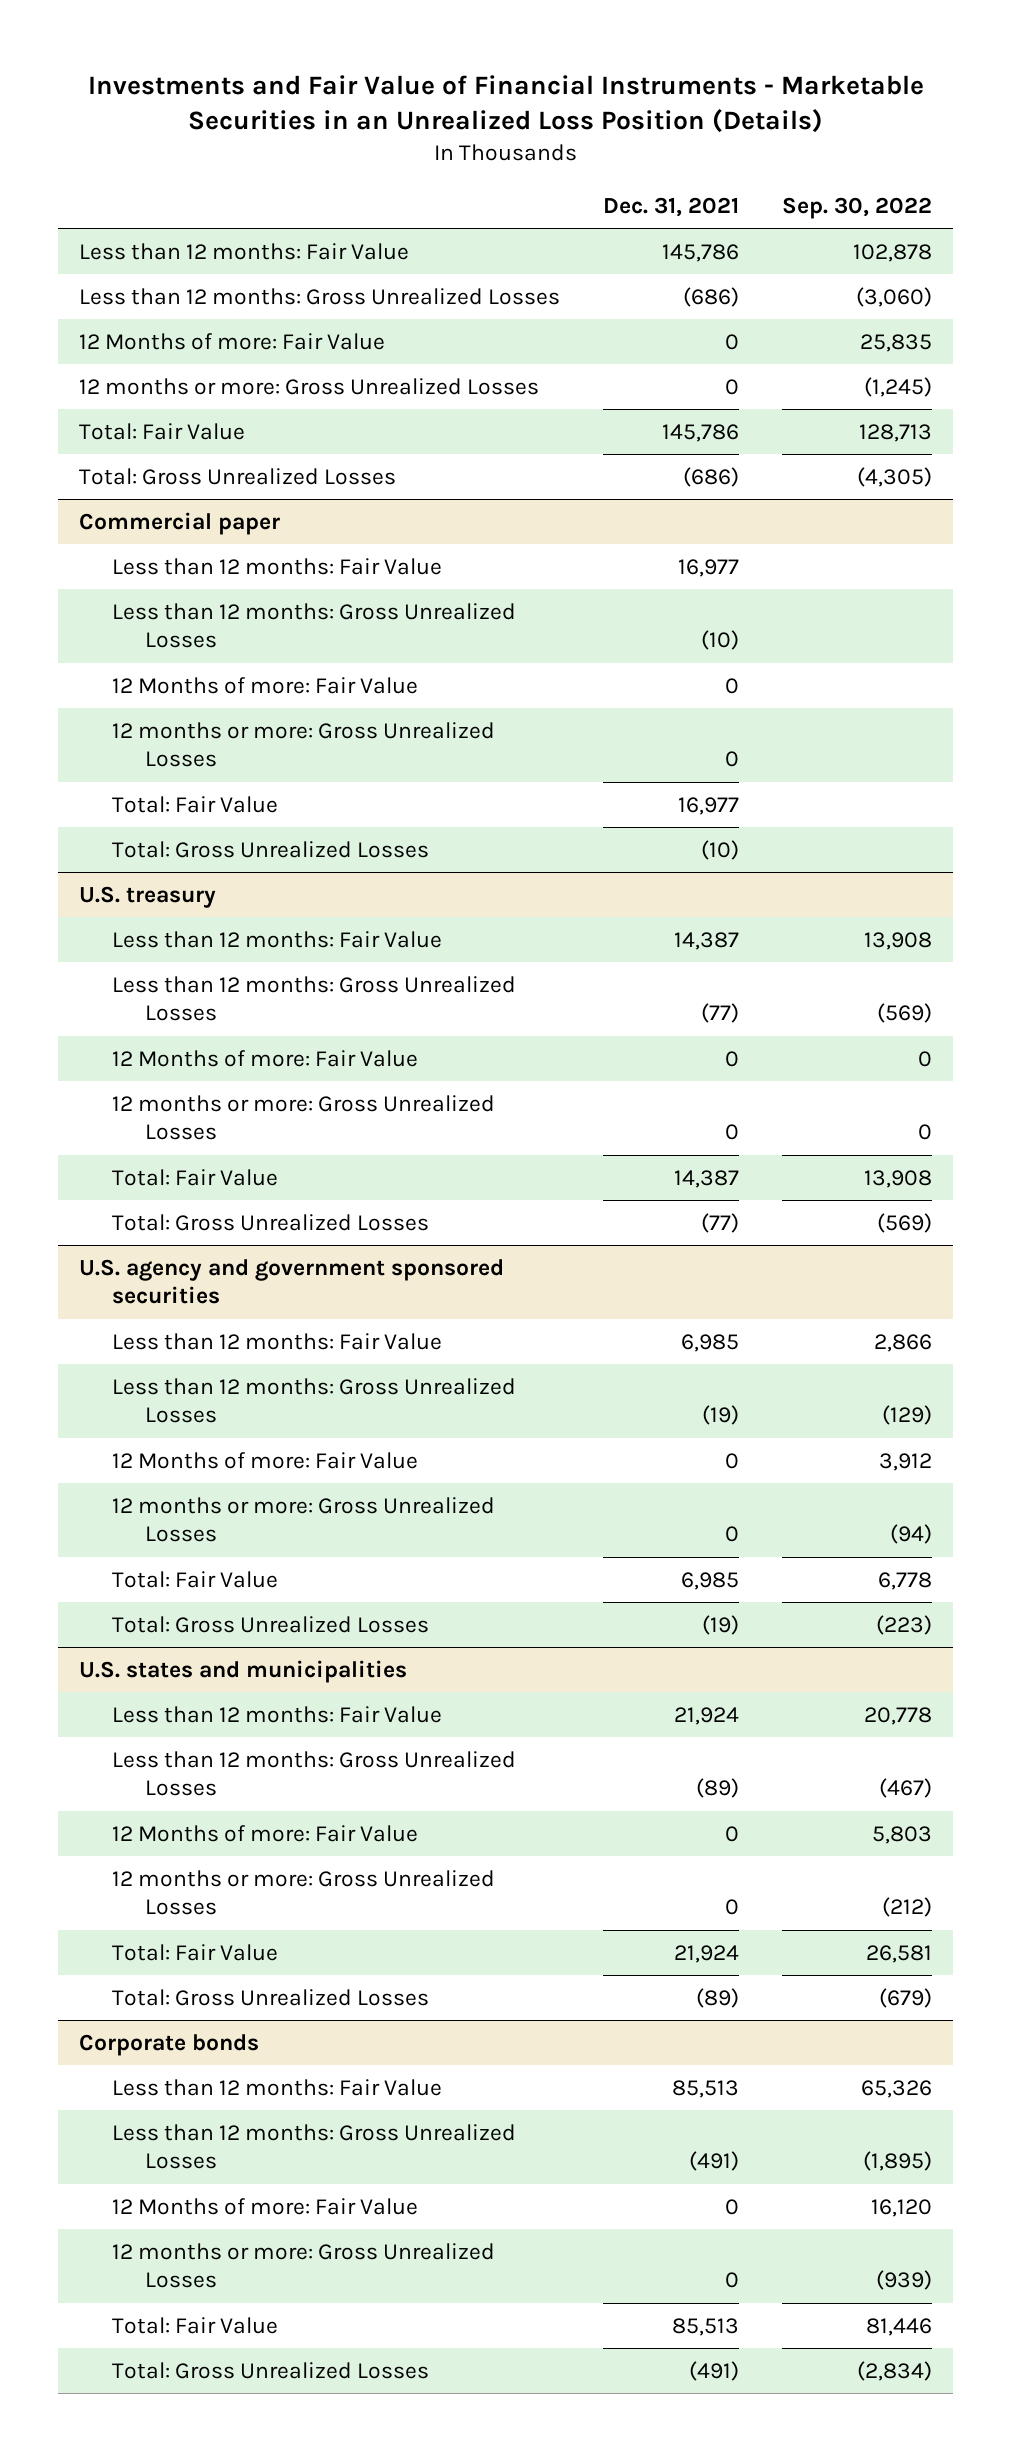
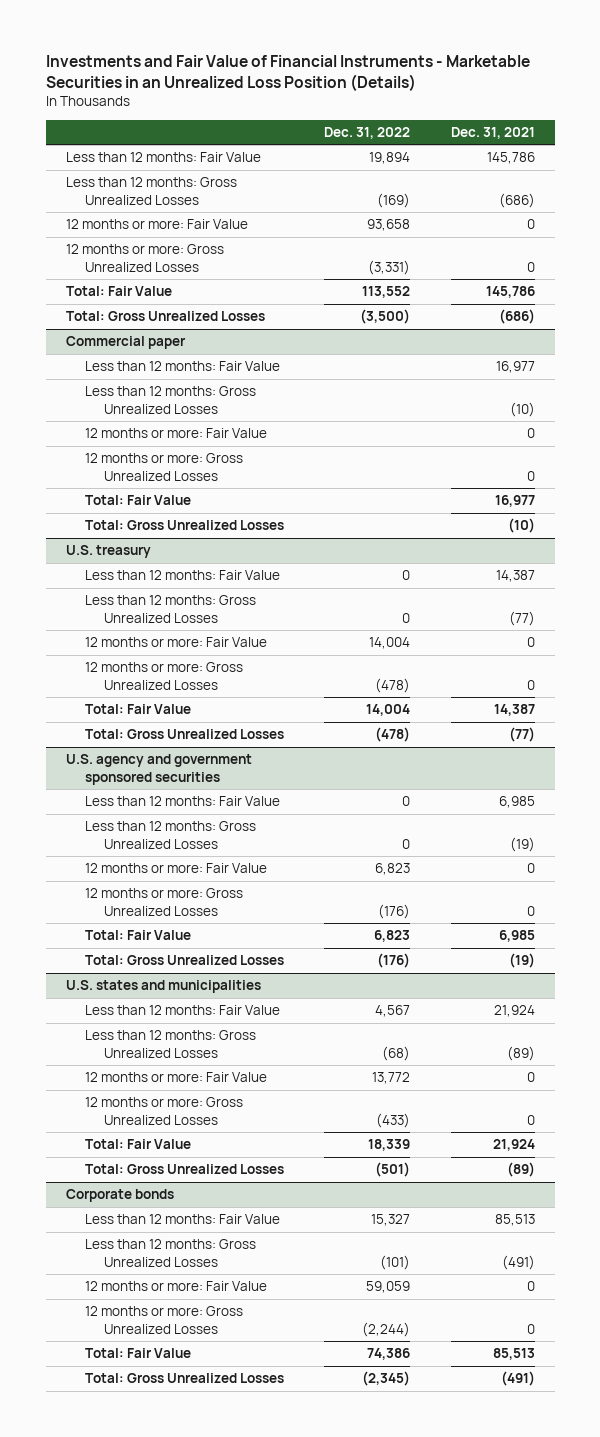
[781,196,932,219] Sep. 30, 2022 -> none
none -> [324,126,411,139] Dec. 31, 2022
[79,332,386,350] 12 Months of more: Fair Value -> [65,219,248,230] 12 months or more: Fair Value
[112,676,419,694] 12 Months of more: Fair Value -> [84,428,267,439] 12 months or more: Fair Value
[112,1049,419,1067] 12 Months of more: Fair Value -> [84,637,267,648] 12 months or more: Fair Value
[112,1451,419,1469] 12 Months of more: Fair Value -> [84,863,267,874] 12 months or more: Fair Value
[112,1824,419,1842] 12 Months of more: Fair Value -> [84,1072,267,1083] 12 months or more: Fair Value
[112,2197,419,2215] 12 Months of more: Fair Value -> [84,1281,267,1292] 12 months or more: Fair Value

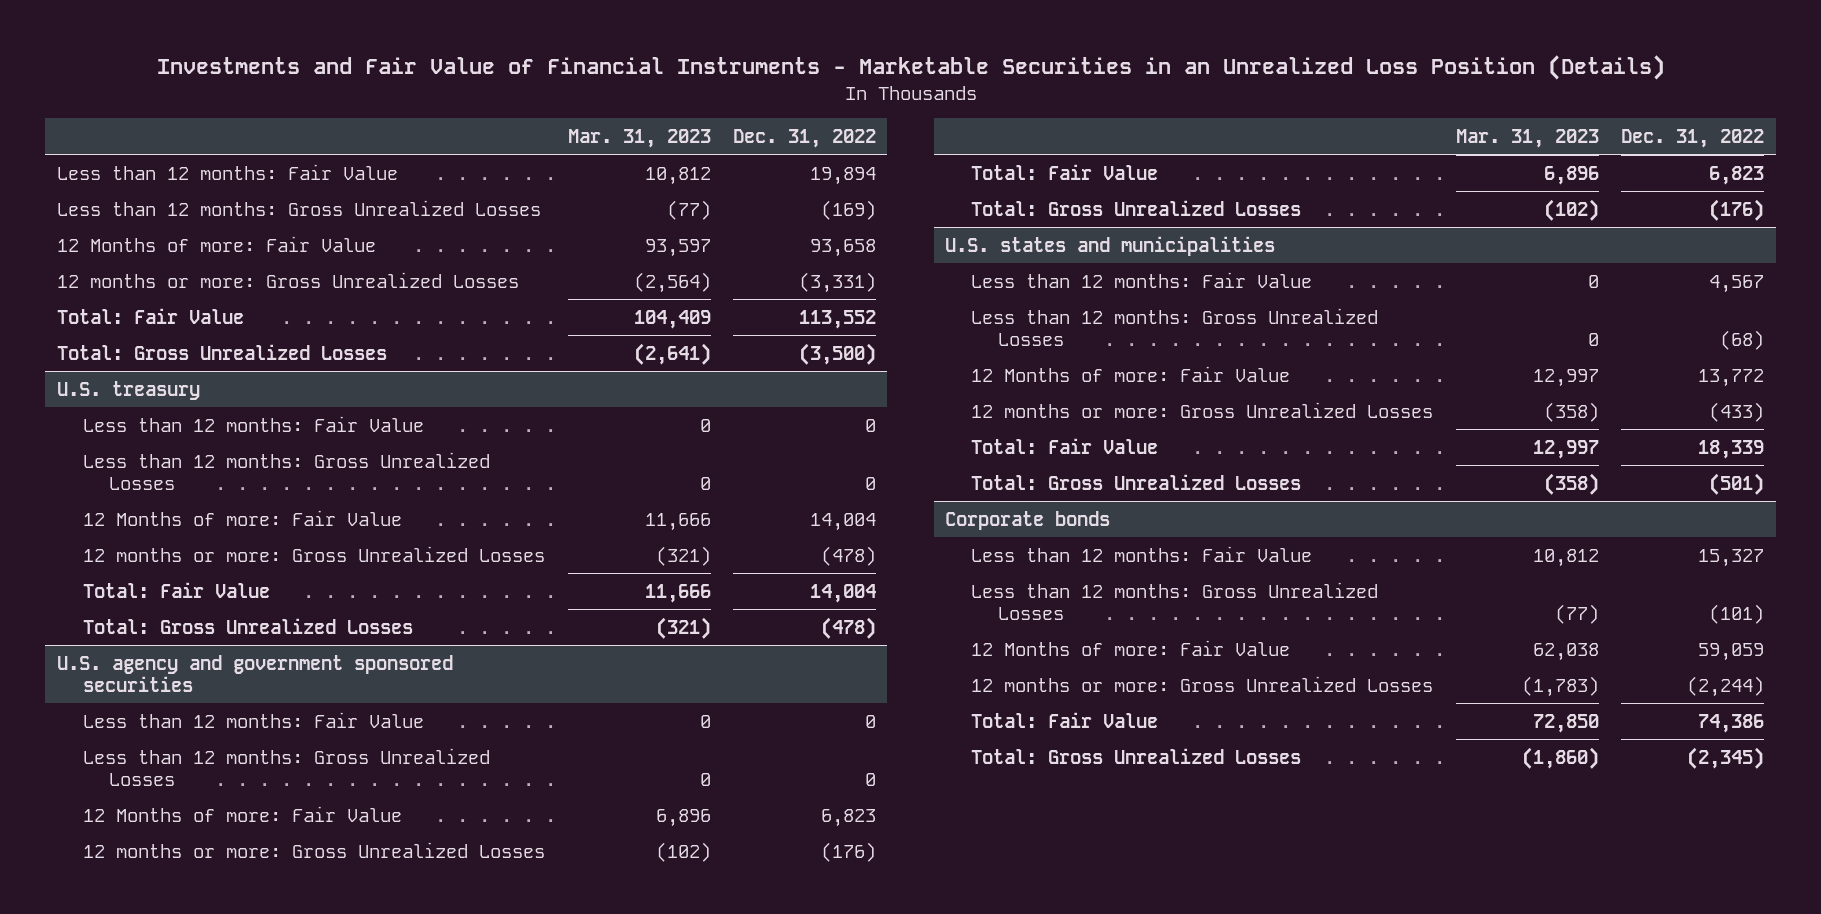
[450,126,535,139] Dec. 31, 2021 -> none
none -> [567,128,711,148] Mar. 31, 2023
[65,219,248,230] 12 months or more: Fair Value -> [56,235,376,252] 12 Months of more: Fair Value
[65,336,186,350] Commercial paper -> none
[84,361,280,372] Less than 12 months: Fair Value -> none
[84,386,256,414] Less than 12 months: Gross Unrealized Losses -> none
[84,428,267,439] 12 months or more: Fair Value -> none
[84,453,243,481] 12 months or more: Gross Unrealized Losses -> none
[84,495,191,506] Total: Fair Value -> none
[84,520,284,531] Total: Gross Unrealized Losses -> none
[84,637,267,648] 12 months or more: Fair Value -> [83,509,403,526] 12 Months of more: Fair Value
[84,863,267,874] 12 months or more: Fair Value -> [83,805,403,822] 12 Months of more: Fair Value
[84,1072,267,1083] 12 months or more: Fair Value -> [971,365,1291,382] 12 Months of more: Fair Value
[84,1281,267,1292] 12 months or more: Fair Value -> [971,639,1291,656] 12 Months of more: Fair Value

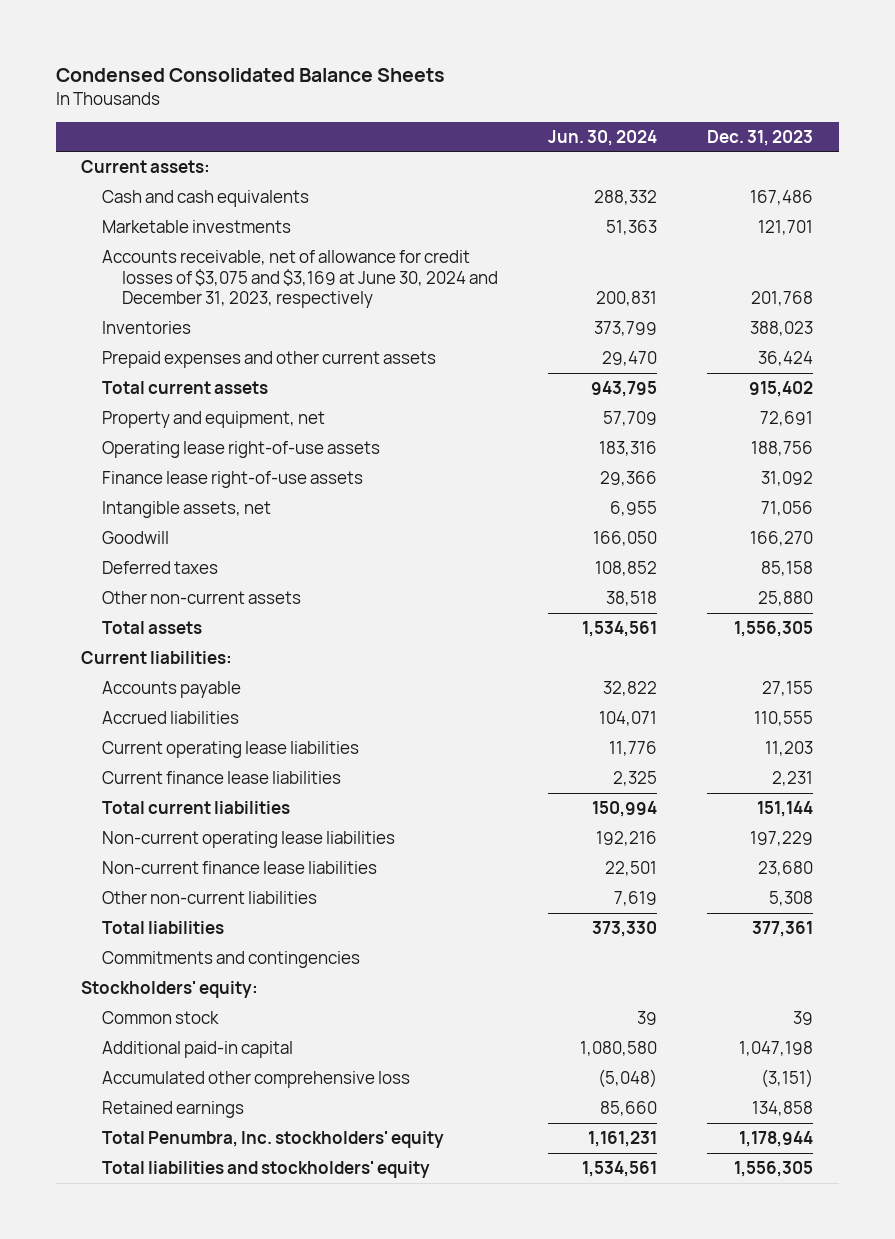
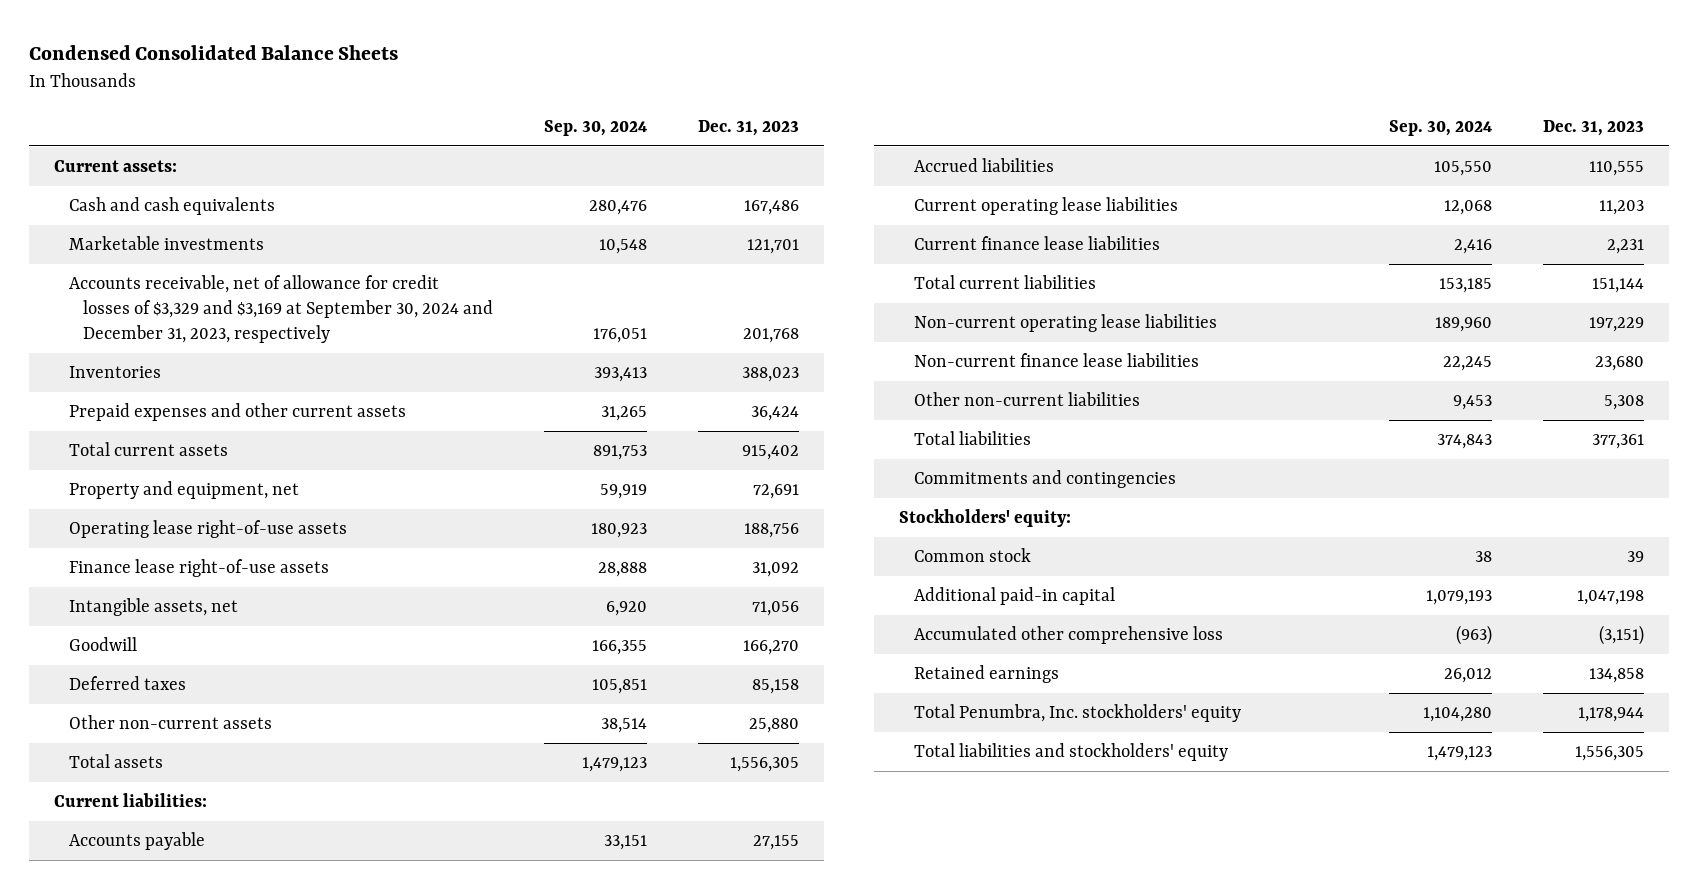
[548,129,658,146] Jun. 30, 2024 -> none
none -> [543,120,647,137] Sep. 30, 2024
[101,249,498,309] Accounts receivable, net of allowance for credit losses of $3,075 and $3,169 at June 30, 2024 and December 31, 2023, respectively -> [68,275,494,343] Accounts receivable, net of allowance for credit losses of $3,329 and $3,169 at September 30, 2024 and December 31, 2023, respectively

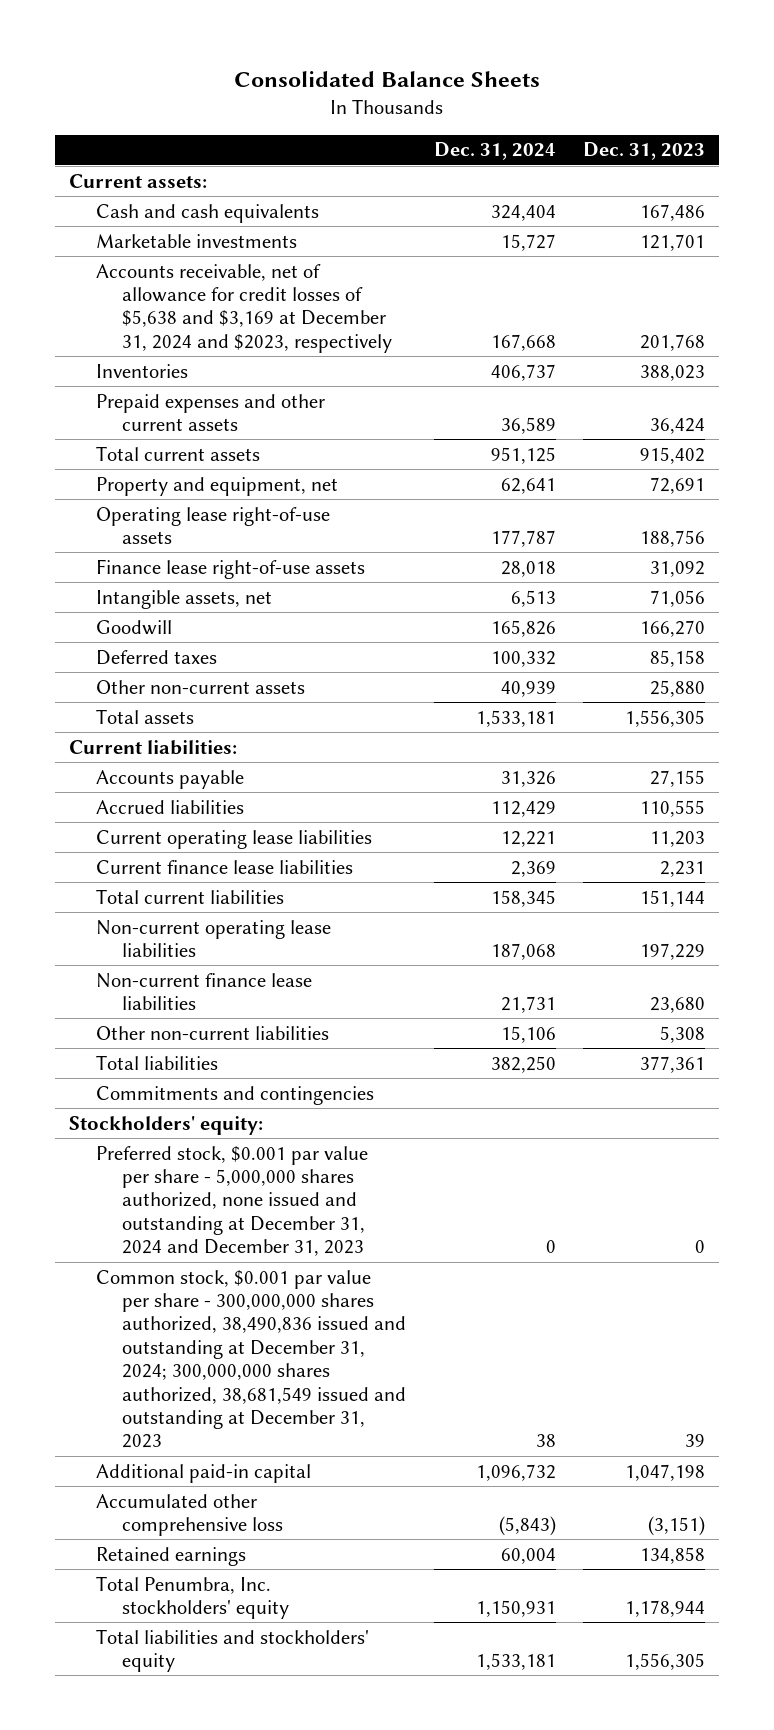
[28,44,398,60] Condensed Consolidated Balance Sheets -> [233,70,540,87] Consolidated Balance Sheets
[543,120,647,137] Sep. 30, 2024 -> none
none -> [433,142,556,161] Dec. 31, 2024
[68,275,494,343] Accounts receivable, net of allowance for credit losses of $3,329 and $3,169 at September 30, 2024 and December 31, 2023, respectively -> [95,263,393,353] Accounts receivable, net of allowance for credit losses of $5,638 and $3,169 at December 31, 2024 and $2023, respectively
none -> [95,1145,368,1257] Preferred stock, $0.001 par value per share - 5,000,000 shares authorized, none issued and outstanding at December 31, 2024 and December 31, 2023
[913,548,1031,563] Common stock -> [95,1269,407,1449] Common stock, $0.001 par value per share - 300,000,000 shares authorized, 38,490,836 issued and outstanding at December 31, 2024; 300,000,000 shares authorized, 38,681,549 issued and outstanding at December 31, 2023

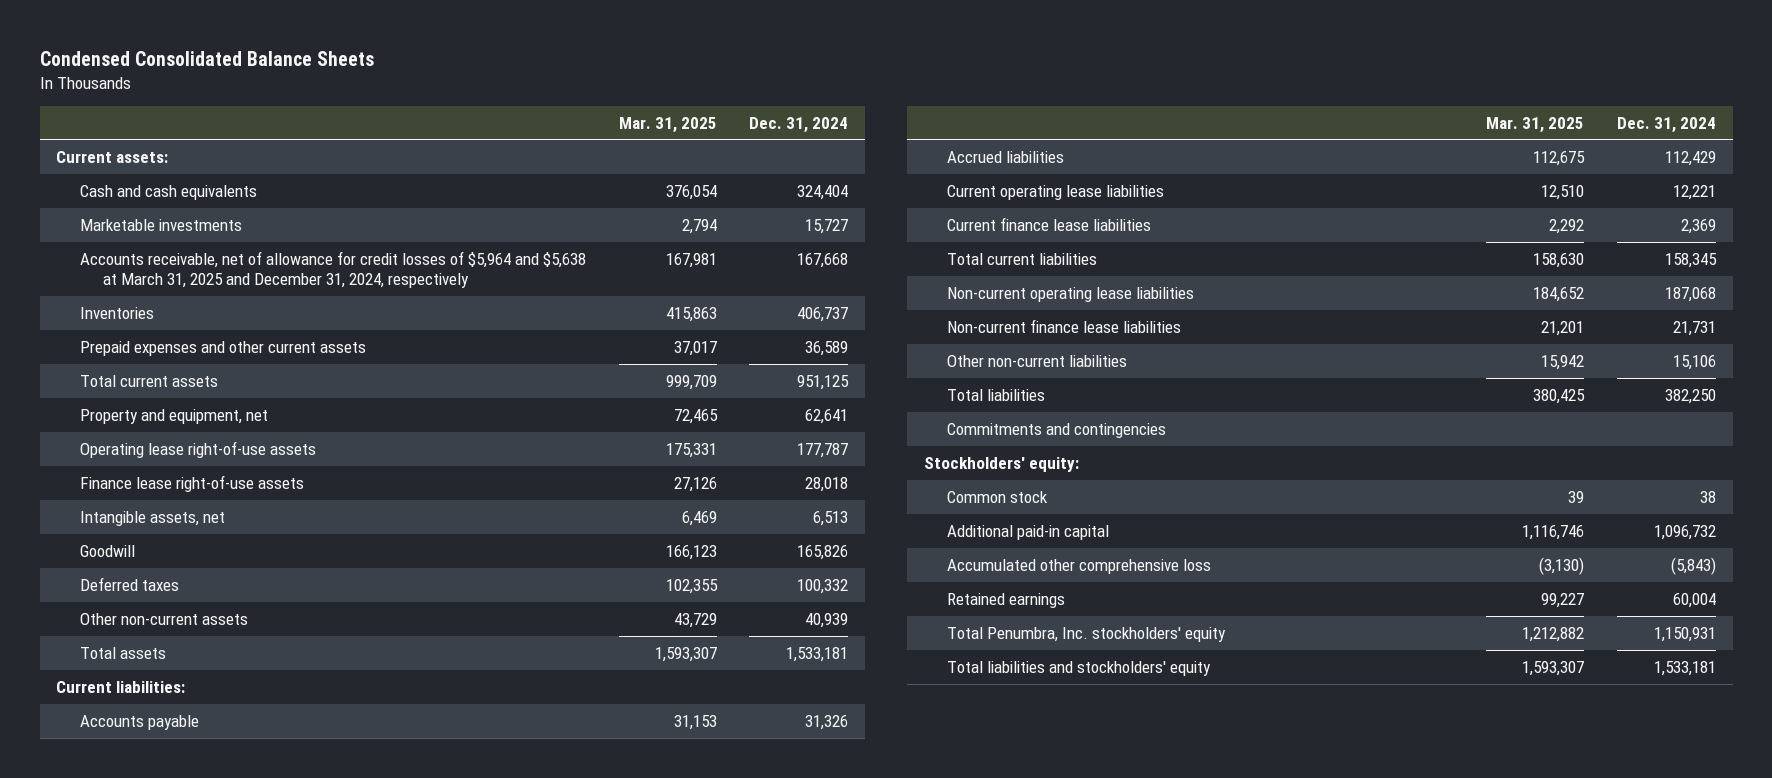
[233,70,540,87] Consolidated Balance Sheets -> [39,50,374,66] Condensed Consolidated Balance Sheets
[582,142,705,161] Dec. 31, 2023 -> none
none -> [618,116,717,133] Mar. 31, 2025
[95,263,393,353] Accounts receivable, net of allowance for credit losses of $5,638 and $3,169 at December 31, 2024 and $2023, respectively -> [79,250,586,288] Accounts receivable, net of allowance for credit losses of $5,964 and $5,638 at March 31, 2025 and December 31, 2024, respectively
[95,1145,368,1257] Preferred stock, $0.001 par value per share - 5,000,000 shares authorized, none issued and outstanding at December 31, 2024 and December 31, 2023 -> none
[95,1269,407,1449] Common stock, $0.001 par value per share - 300,000,000 shares authorized, 38,490,836 issued and outstanding at December 31, 2024; 300,000,000 shares authorized, 38,681,549 issued and outstanding at December 31, 2023 -> [947,490,1049,503] Common stock

